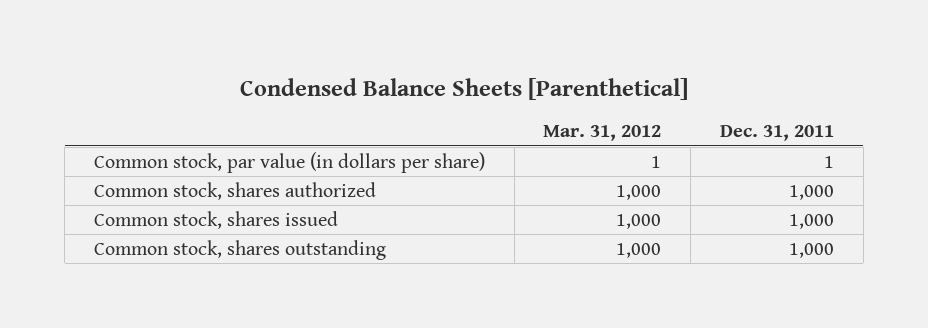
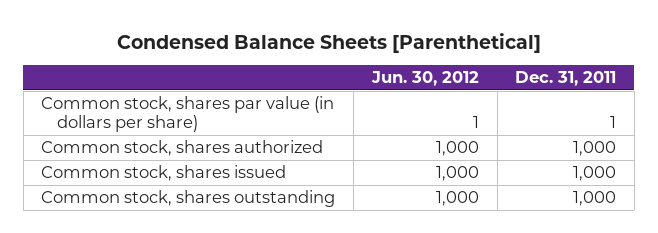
[543,125,662,142] Mar. 31, 2012 -> none
none -> [370,71,479,87] Jun. 30, 2012
[93,151,485,173] Common stock, par value (in dollars per share) -> [41,96,335,133] Common stock, shares par value (in dollars per share)

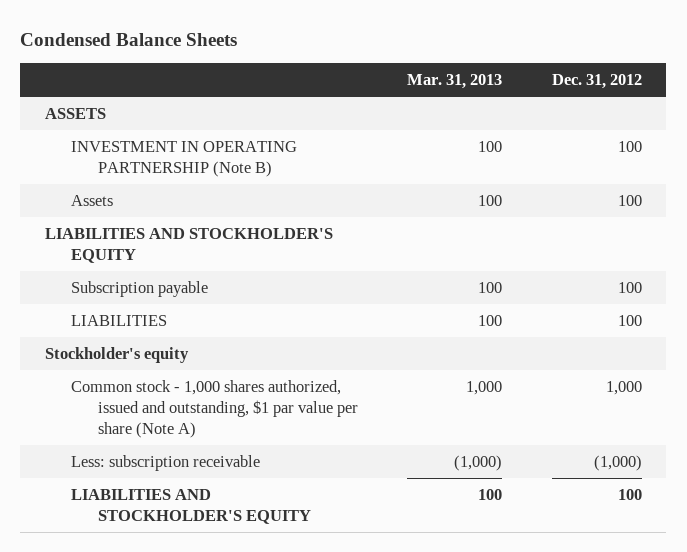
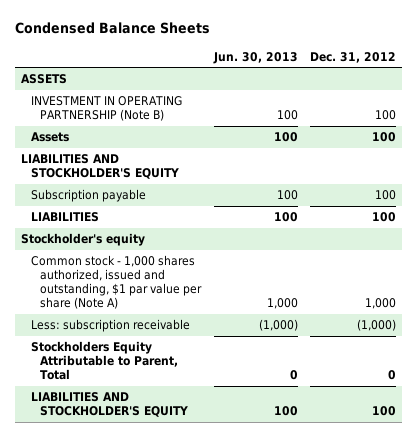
[407,73,503,89] Mar. 31, 2013 -> none
none -> [212,51,298,64] Jun. 30, 2013
none -> [30,341,179,381] Stockholders Equity Attributable to Parent, Total

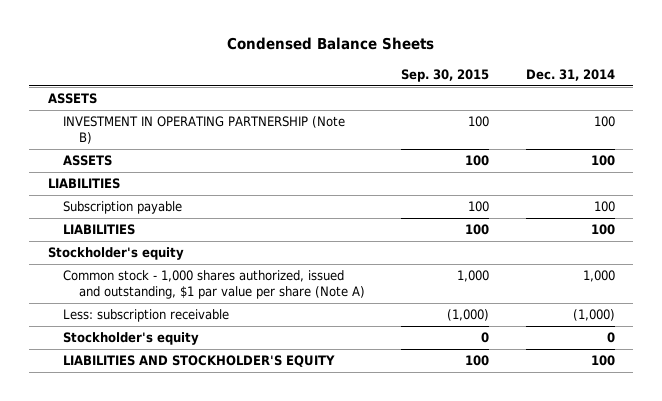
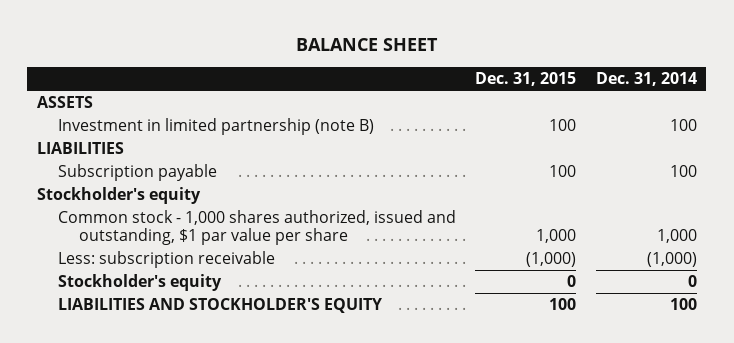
[227,37,435,51] Condensed Balance Sheets -> [295,38,438,52] BALANCE SHEET
[401,68,490,82] Sep. 30, 2015 -> none
none -> [475,71,577,86] Dec. 31, 2015
[63,155,113,167] ASSETS -> none
[63,116,346,145] INVESTMENT IN OPERATING PARTNERSHIP (Note B) -> [58,118,375,136] Investment in limited partnership (note B)
[63,224,136,236] LIABILITIES -> none
[63,270,366,300] Common stock - 1,000 shares authorized, issued and outstanding, $1 par value per share (Note A) -> [58,210,457,246] Common stock - 1,000 shares authorized, issued and outstanding, $1 par value per share

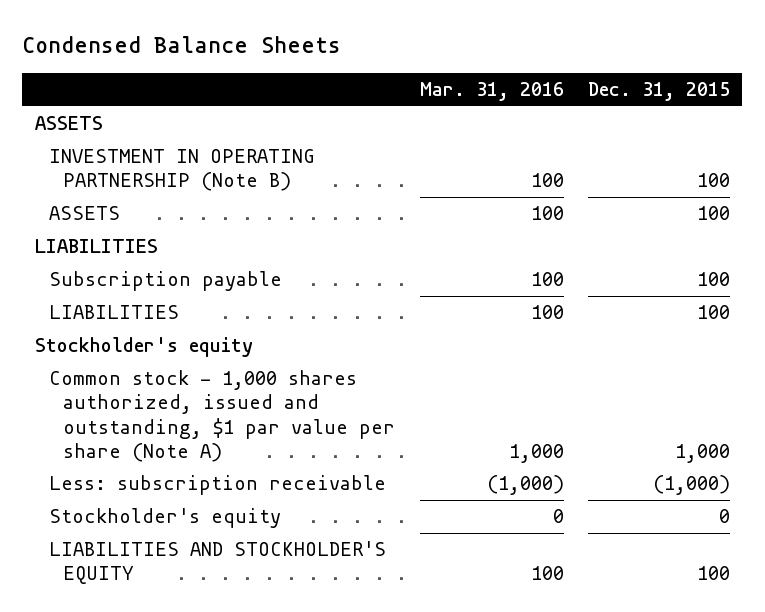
[295,38,438,52] BALANCE SHEET -> [22,36,342,54] Condensed Balance Sheets
[595,71,697,86] Dec. 31, 2014 -> none
none -> [419,82,564,102] Mar. 31, 2016
[58,118,375,136] Investment in limited partnership (note B) -> [48,149,314,192] INVESTMENT IN OPERATING PARTNERSHIP (Note B)
none -> [48,206,120,221] ASSETS
none -> [48,305,179,320] LIABILITIES
[58,210,457,246] Common stock - 1,000 shares authorized, issued and outstanding, $1 par value per share -> [48,370,396,462] Common stock - 1,000 shares authorized, issued and outstanding, $1 par value per share (Note A)

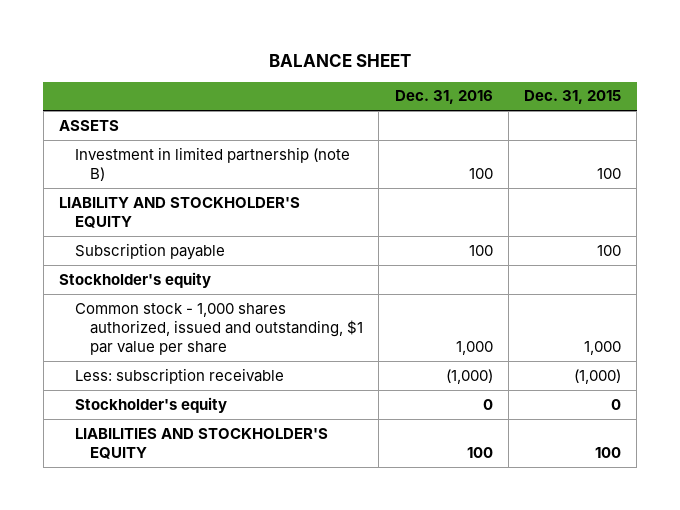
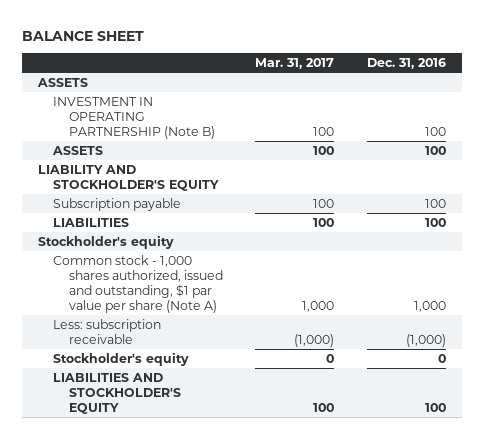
[523,90,621,105] Dec. 31, 2015 -> none
none -> [255,58,335,70] Mar. 31, 2017
[74,146,350,181] Investment in limited partnership (note B) -> [53,96,215,139] INVESTMENT IN OPERATING PARTNERSHIP (Note B)
none -> [52,145,104,155] ASSETS
none -> [53,217,130,227] LIABILITIES
[74,302,364,355] Common stock - 1,000 shares authorized, issued and outstanding, $1 par value per share -> [53,254,223,314] Common stock - 1,000 shares authorized, issued and outstanding, $1 par value per share (Note A)

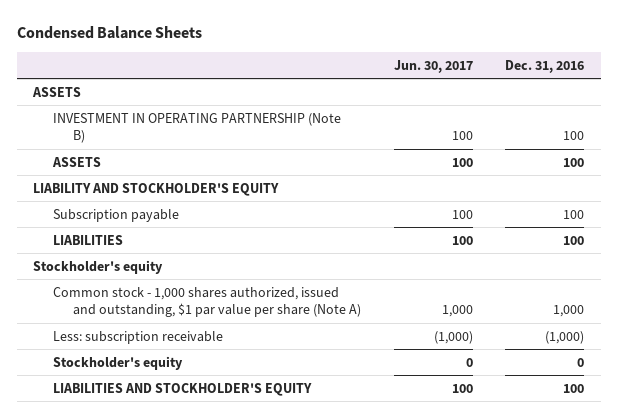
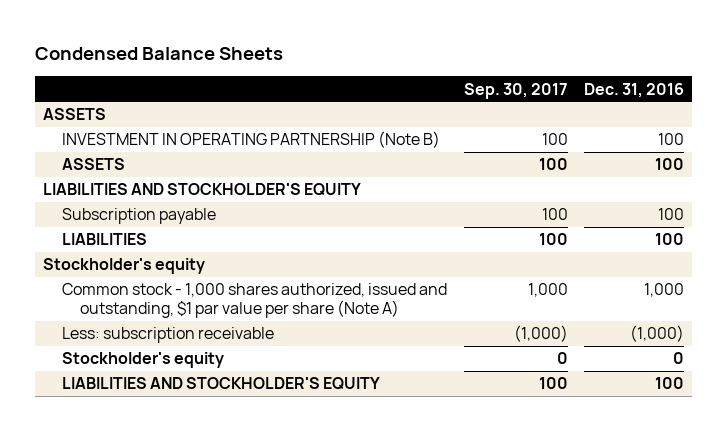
[393,59,473,73] Jun. 30, 2017 -> none
none -> [463,82,568,99] Sep. 30, 2017
[33,182,280,196] LIABILITY AND STOCKHOLDER'S EQUITY -> [43,183,362,197] LIABILITIES AND STOCKHOLDER'S EQUITY

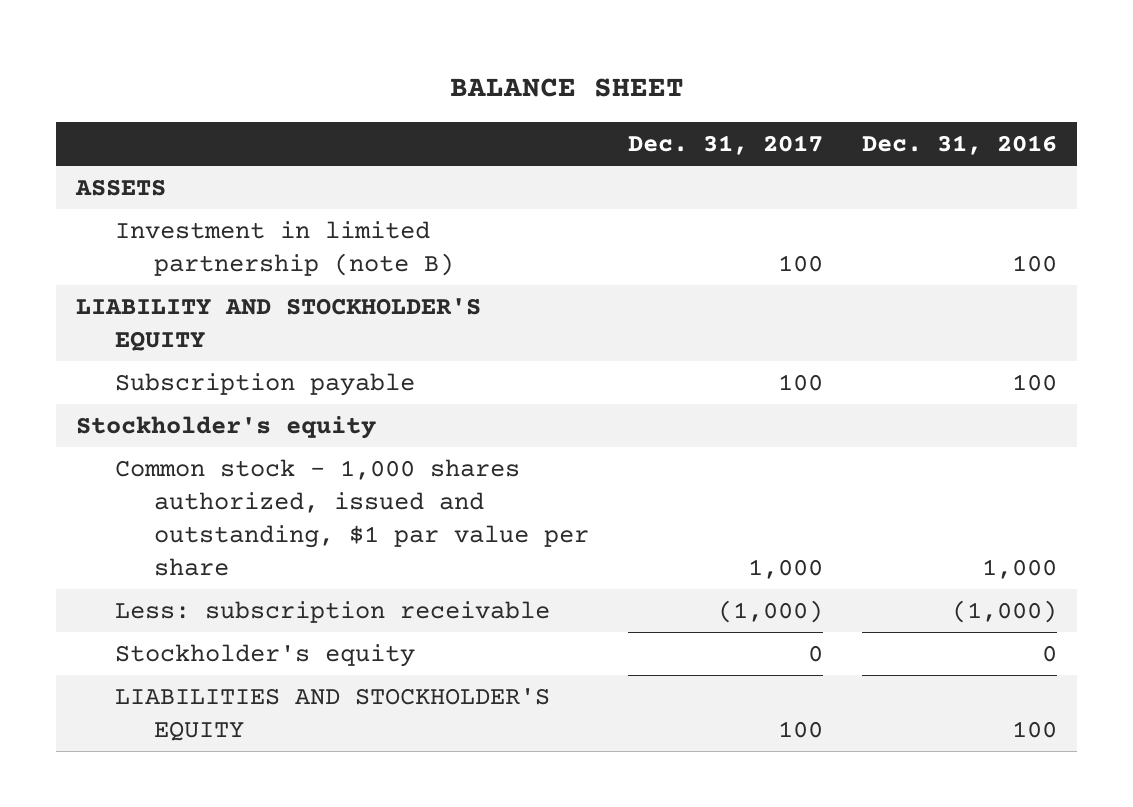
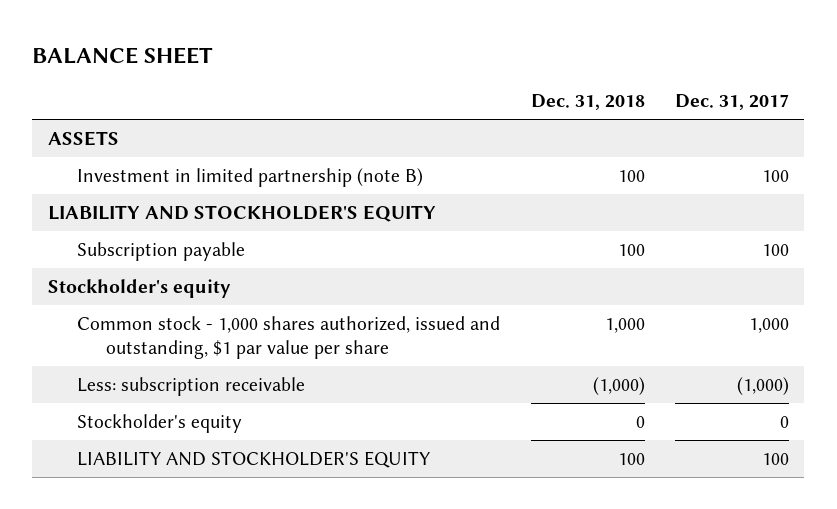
[862,135,1058,156] Dec. 31, 2016 -> none
none -> [530,93,645,110] Dec. 31, 2018
[115,688,551,742] LIABILITIES AND STOCKHOLDER'S EQUITY -> [77,451,431,469] LIABILITY AND STOCKHOLDER'S EQUITY

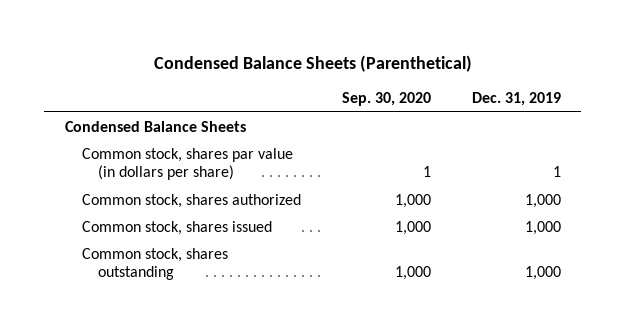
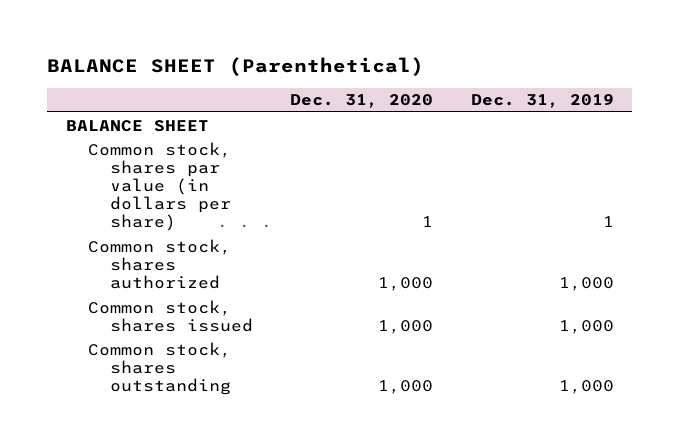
[153,54,472,72] Condensed Balance Sheets (Parenthetical) -> [47,56,425,76] BALANCE SHEET (Parenthetical)
[341,92,431,107] Sep. 30, 2020 -> none
none -> [290,94,434,109] Dec. 31, 2020
[64,120,246,132] Condensed Balance Sheets -> [66,119,210,132] BALANCE SHEET

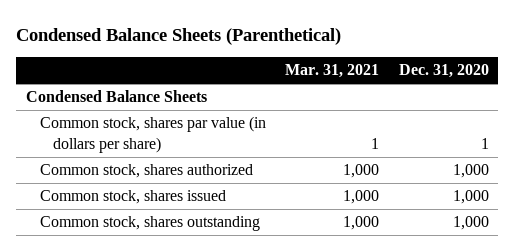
[47,56,425,76] BALANCE SHEET (Parenthetical) -> [16,27,342,45] Condensed Balance Sheets (Parenthetical)
[470,94,614,109] Dec. 31, 2019 -> none
none -> [285,64,380,79] Mar. 31, 2021
[66,119,210,132] BALANCE SHEET -> [26,90,208,103] Condensed Balance Sheets

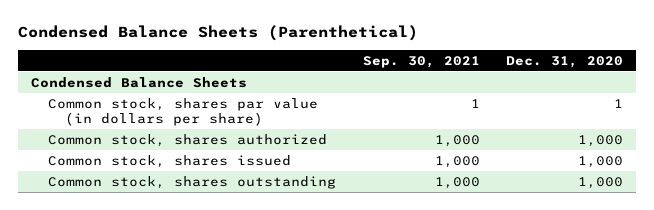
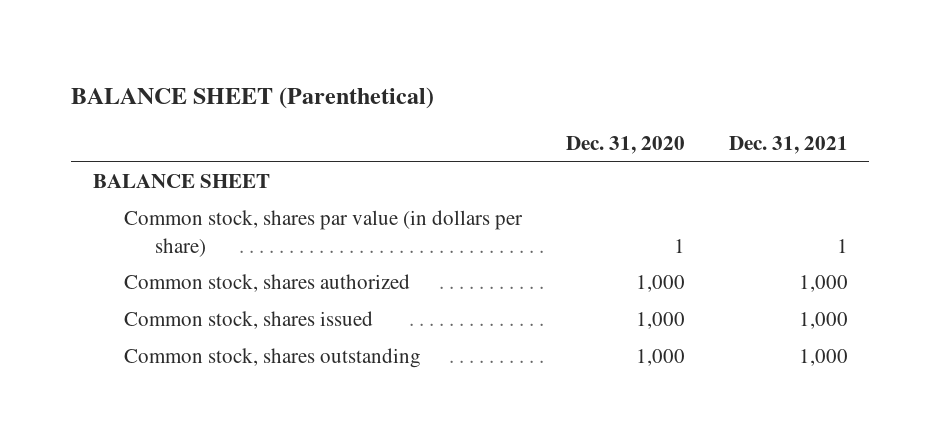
[17,25,418,42] Condensed Balance Sheets (Parenthetical) -> [71,86,435,109] BALANCE SHEET (Parenthetical)
[362,55,480,68] Sep. 30, 2021 -> none
none -> [728,136,848,155] Dec. 31, 2021
[30,76,247,88] Condensed Balance Sheets -> [92,174,270,189] BALANCE SHEET

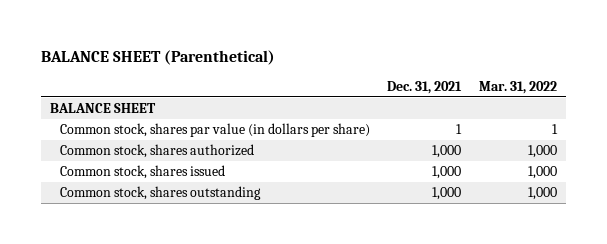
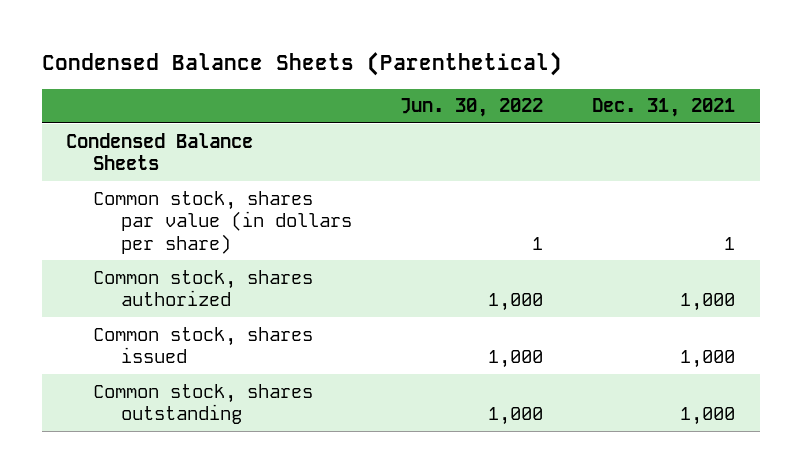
[41,50,276,66] BALANCE SHEET (Parenthetical) -> [41,52,562,77] Condensed Balance Sheets (Parenthetical)
[478,80,557,94] Mar. 31, 2022 -> none
none -> [400,98,544,118] Jun. 30, 2022
[50,102,157,113] BALANCE SHEET -> [66,132,254,171] Condensed Balance Sheets

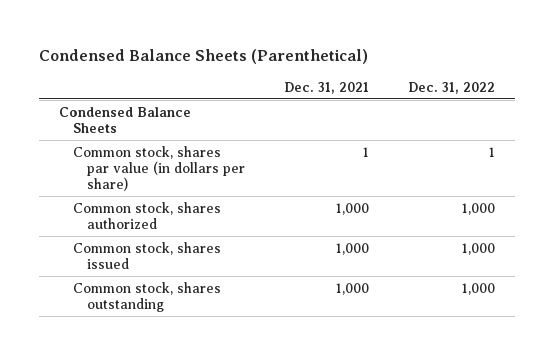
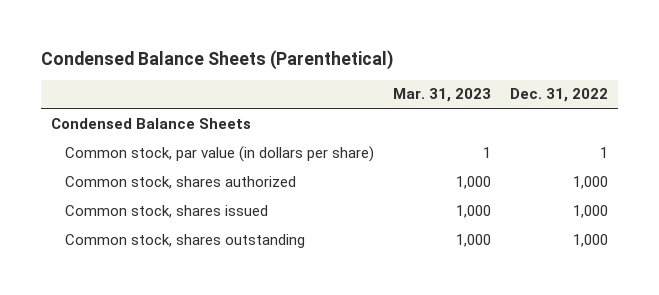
[284,82,370,95] Dec. 31, 2021 -> none
none -> [392,88,491,103] Mar. 31, 2023
[73,145,246,192] Common stock, shares par value (in dollars per share) -> [64,145,374,162] Common stock, par value (in dollars per share)

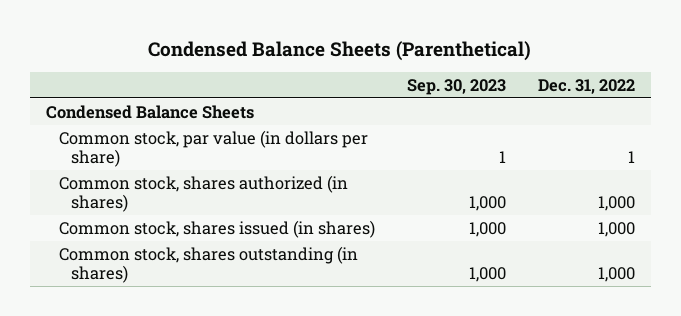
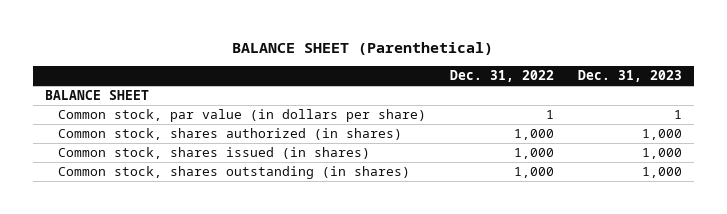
[148,40,532,61] Condensed Balance Sheets (Parenthetical) -> [232,42,494,56] BALANCE SHEET (Parenthetical)
[406,78,506,95] Sep. 30, 2023 -> none
none -> [578,70,683,83] Dec. 31, 2023
[46,104,255,119] Condensed Balance Sheets -> [44,90,149,101] BALANCE SHEET

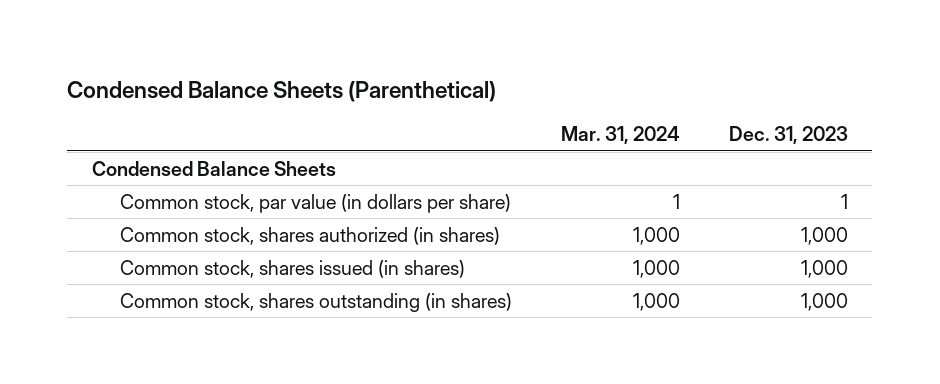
[232,42,494,56] BALANCE SHEET (Parenthetical) -> [67,81,497,103] Condensed Balance Sheets (Parenthetical)
[450,70,555,83] Dec. 31, 2022 -> none
none -> [560,126,680,145] Mar. 31, 2024
[44,90,149,101] BALANCE SHEET -> [91,160,336,176] Condensed Balance Sheets

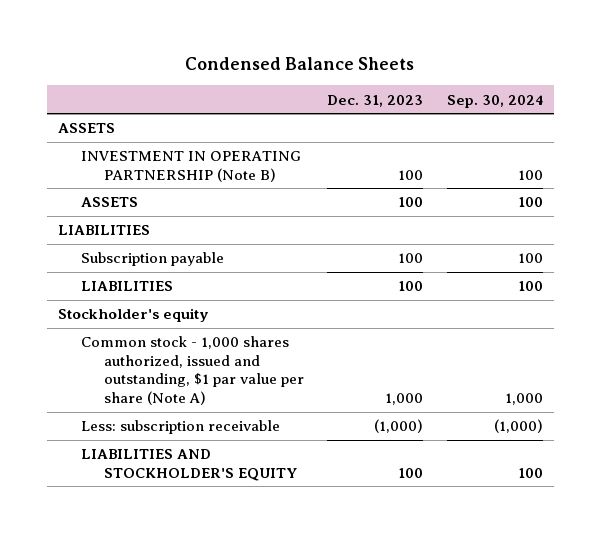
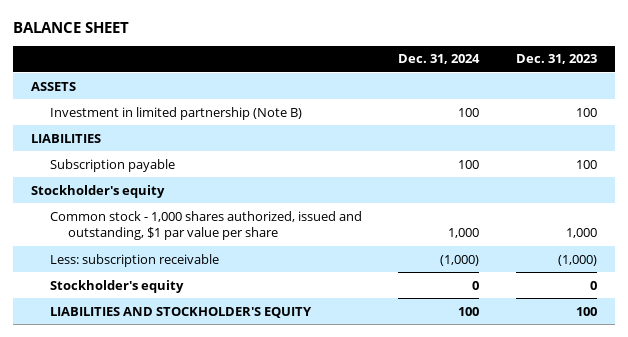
[185,57,415,71] Condensed Balance Sheets -> [12,21,129,33] BALANCE SHEET
[446,94,543,108] Sep. 30, 2024 -> none
none -> [398,54,481,65] Dec. 31, 2024
[81,197,139,208] ASSETS -> none
[81,151,302,182] INVESTMENT IN OPERATING PARTNERSHIP (Note B) -> [49,106,302,120] Investment in limited partnership (Note B)
[81,281,174,292] LIABILITIES -> none
[81,336,305,405] Common stock - 1,000 shares authorized, issued and outstanding, $1 par value per share (Note A) -> [49,210,362,241] Common stock - 1,000 shares authorized, issued and outstanding, $1 par value per share
none -> [49,279,184,293] Stockholder's equity

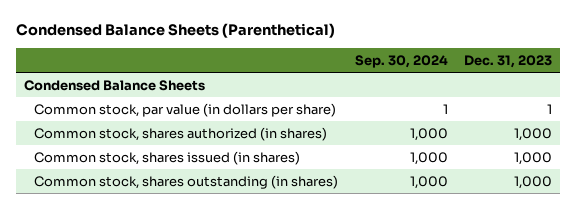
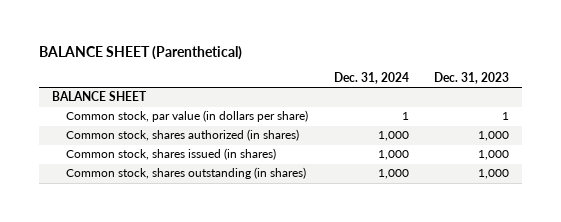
[15,23,335,39] Condensed Balance Sheets (Parenthetical) -> [39,46,243,61] BALANCE SHEET (Parenthetical)
[354,54,448,68] Sep. 30, 2024 -> none
none -> [333,72,409,85] Dec. 31, 2024
[23,79,205,91] Condensed Balance Sheets -> [52,91,148,102] BALANCE SHEET

